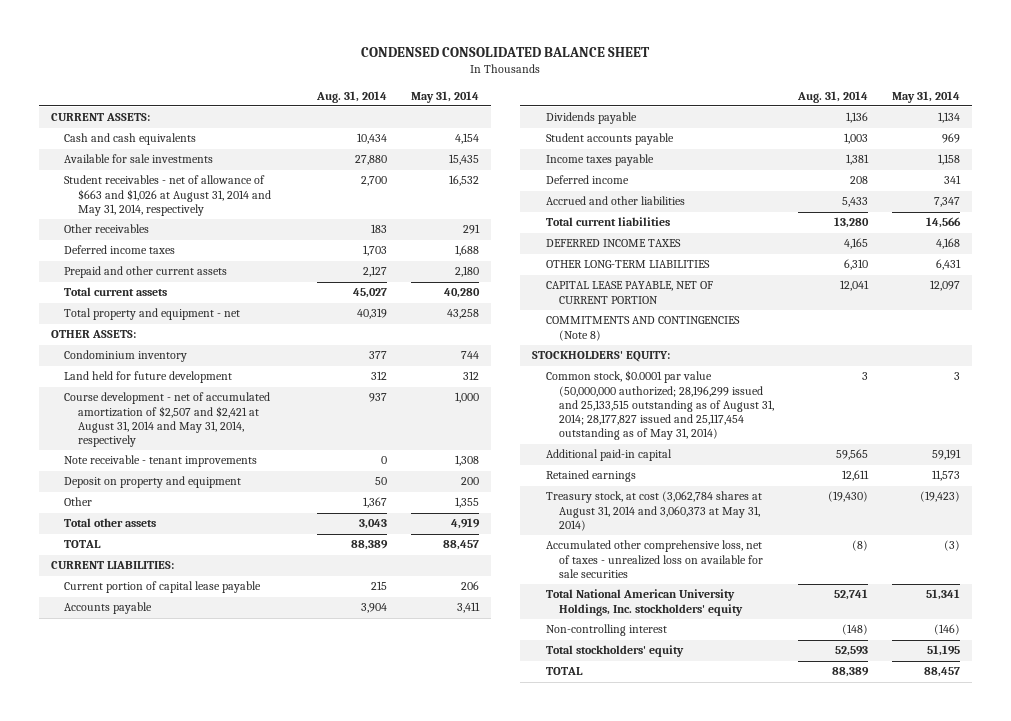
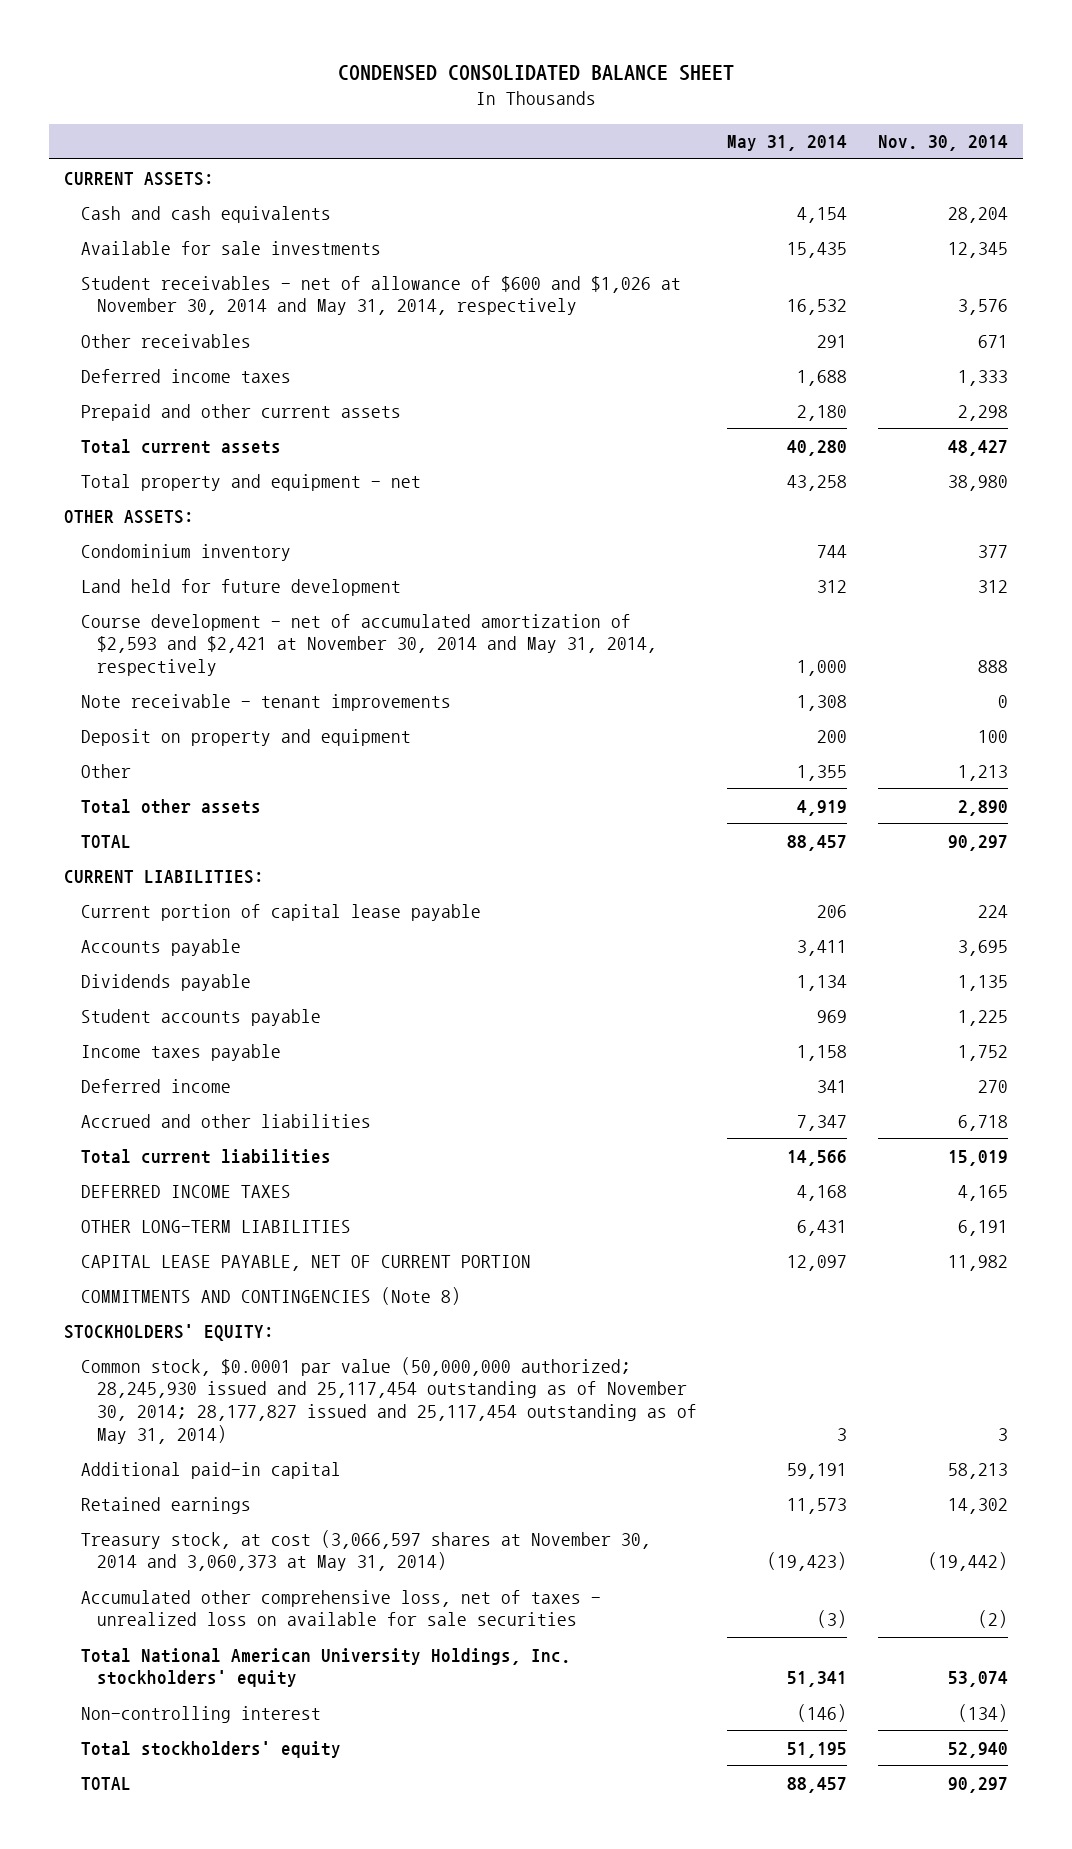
[315,90,387,103] Aug. 31, 2014 -> none
none -> [877,135,1008,152] Nov. 30, 2014
[64,175,271,216] Student receivables - net of allowance of $663 and $1,026 at August 31, 2014 and May 31, 2014, respectively -> [80,275,681,316] Student receivables - net of allowance of $600 and $1,026 at November 30, 2014 and May 31, 2014, respectively
[64,392,271,448] Course development - net of accumulated amortization of $2,507 and $2,421 at August 31, 2014 and May 31, 2014, respectively -> [80,613,657,677] Course development - net of accumulated amortization of $2,593 and $2,421 at November 30, 2014 and May 31, 2014, respectively
[545,370,774,441] Common stock, $0.0001 par value (50,000,000 authorized; 28,196,299 issued and 25,133,515 outstanding as of August 31, 2014; 28,177,827 issued and 25,117,454 outstanding as of May 31, 2014) -> [80,1356,697,1444] Common stock, $0.0001 par value (50,000,000 authorized; 28,245,930 issued and 25,117,454 outstanding as of November 30, 2014; 28,177,827 issued and 25,117,454 outstanding as of May 31, 2014)
[545,491,762,531] Treasury stock, at cost (3,062,784 shares at August 31, 2014 and 3,060,373 at May 31, 2014) -> [80,1529,651,1572] Treasury stock, at cost (3,066,597 shares at November 30, 2014 and 3,060,373 at May 31, 2014)

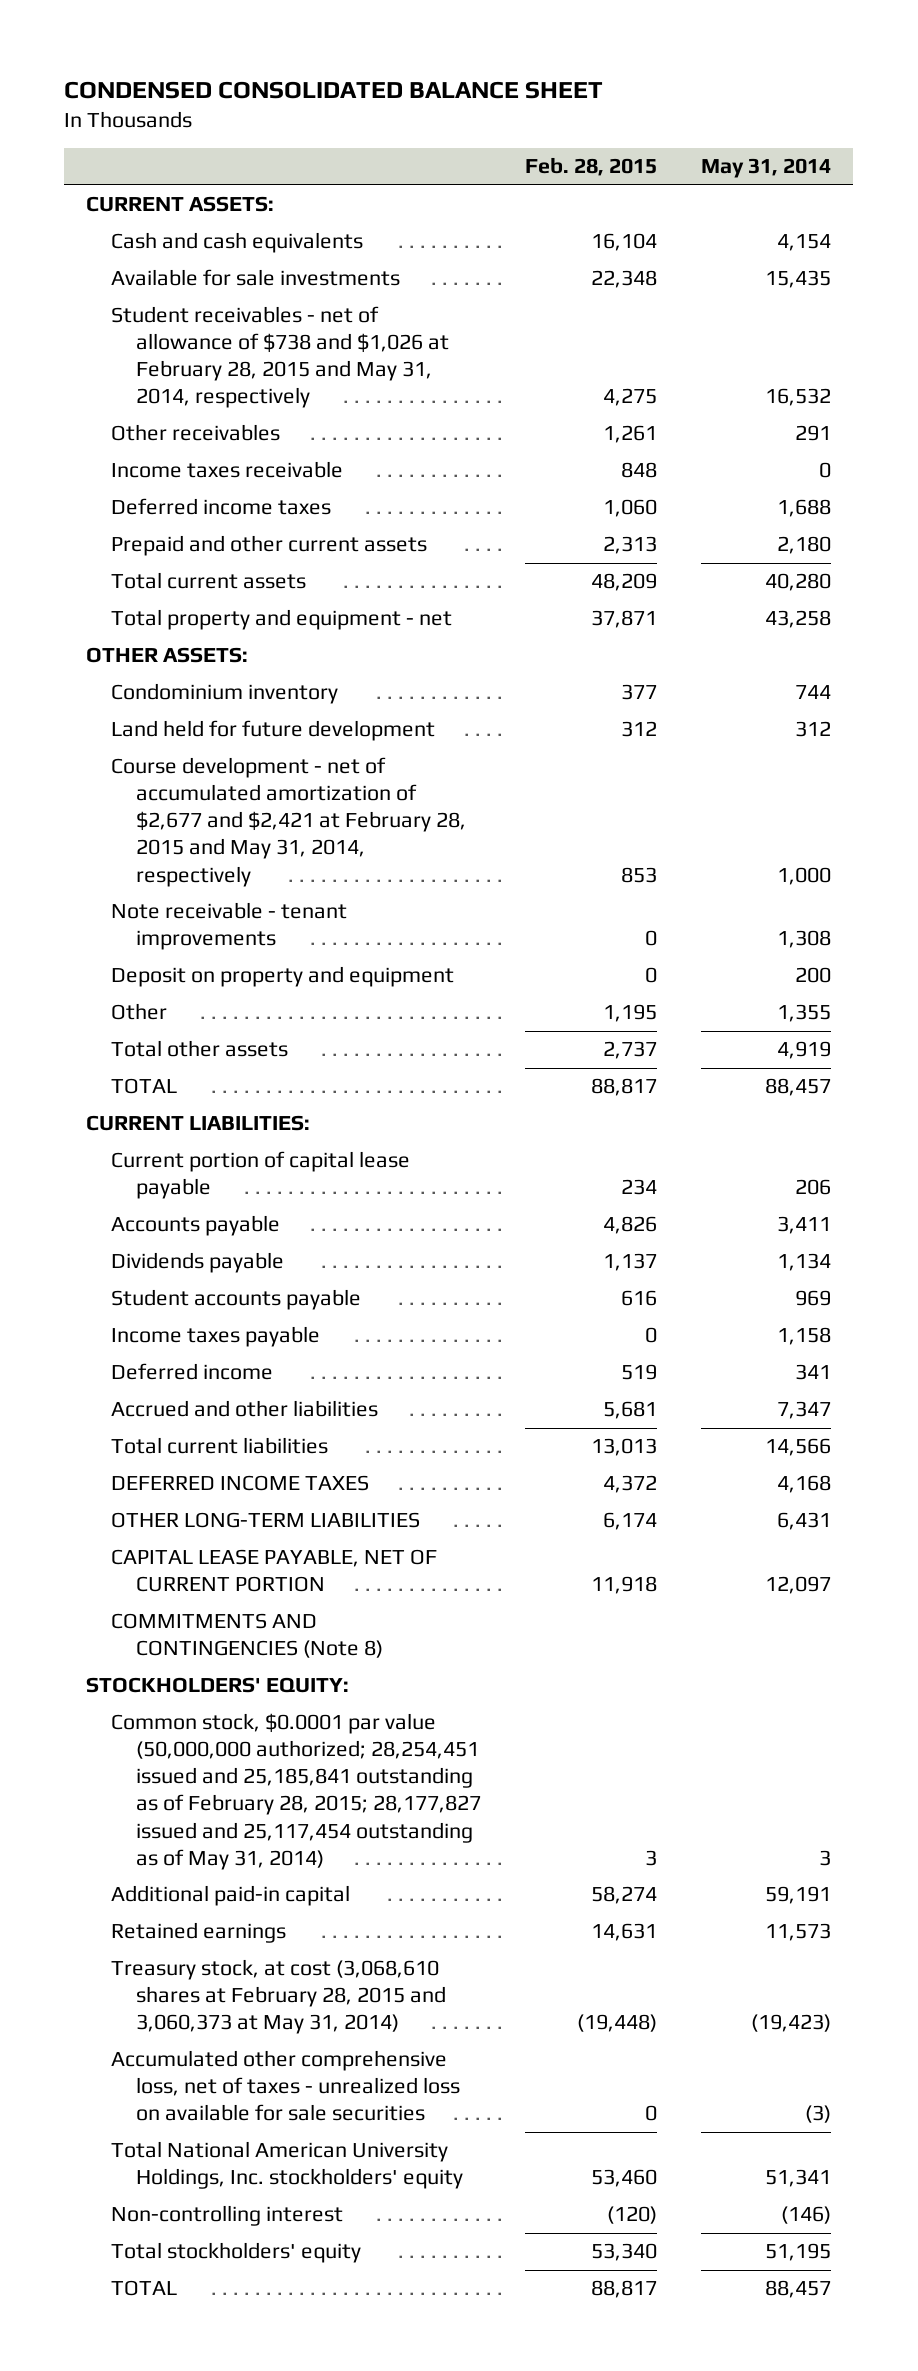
[877,135,1008,152] Nov. 30, 2014 -> none
none -> [525,157,658,177] Feb. 28, 2015
[80,275,681,316] Student receivables - net of allowance of $600 and $1,026 at November 30, 2014 and May 31, 2014, respectively -> [111,306,450,409] Student receivables - net of allowance of $738 and $1,026 at February 28, 2015 and May 31, 2014, respectively
none -> [111,461,344,479] Income taxes receivable
[80,613,657,677] Course development - net of accumulated amortization of $2,593 and $2,421 at November 30, 2014 and May 31, 2014, respectively -> [111,757,467,887] Course development - net of accumulated amortization of $2,677 and $2,421 at February 28, 2015 and May 31, 2014, respectively
[80,1356,697,1444] Common stock, $0.0001 par value (50,000,000 authorized; 28,245,930 issued and 25,117,454 outstanding as of November 30, 2014; 28,177,827 issued and 25,117,454 outstanding as of May 31, 2014) -> [111,1713,482,1870] Common stock, $0.0001 par value (50,000,000 authorized; 28,254,451 issued and 25,185,841 outstanding as of February 28, 2015; 28,177,827 issued and 25,117,454 outstanding as of May 31, 2014)
[80,1529,651,1572] Treasury stock, at cost (3,066,597 shares at November 30, 2014 and 3,060,373 at May 31, 2014) -> [111,1959,447,2035] Treasury stock, at cost (3,068,610 shares at February 28, 2015 and 3,060,373 at May 31, 2014)

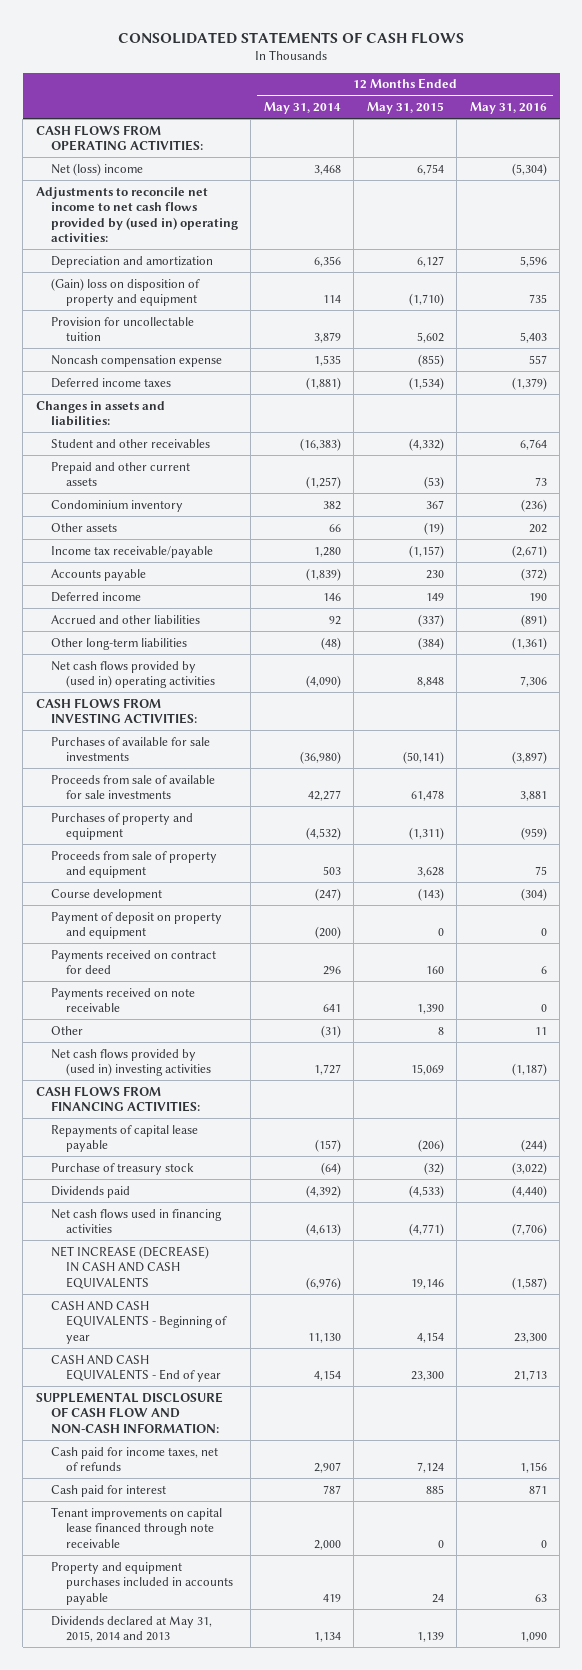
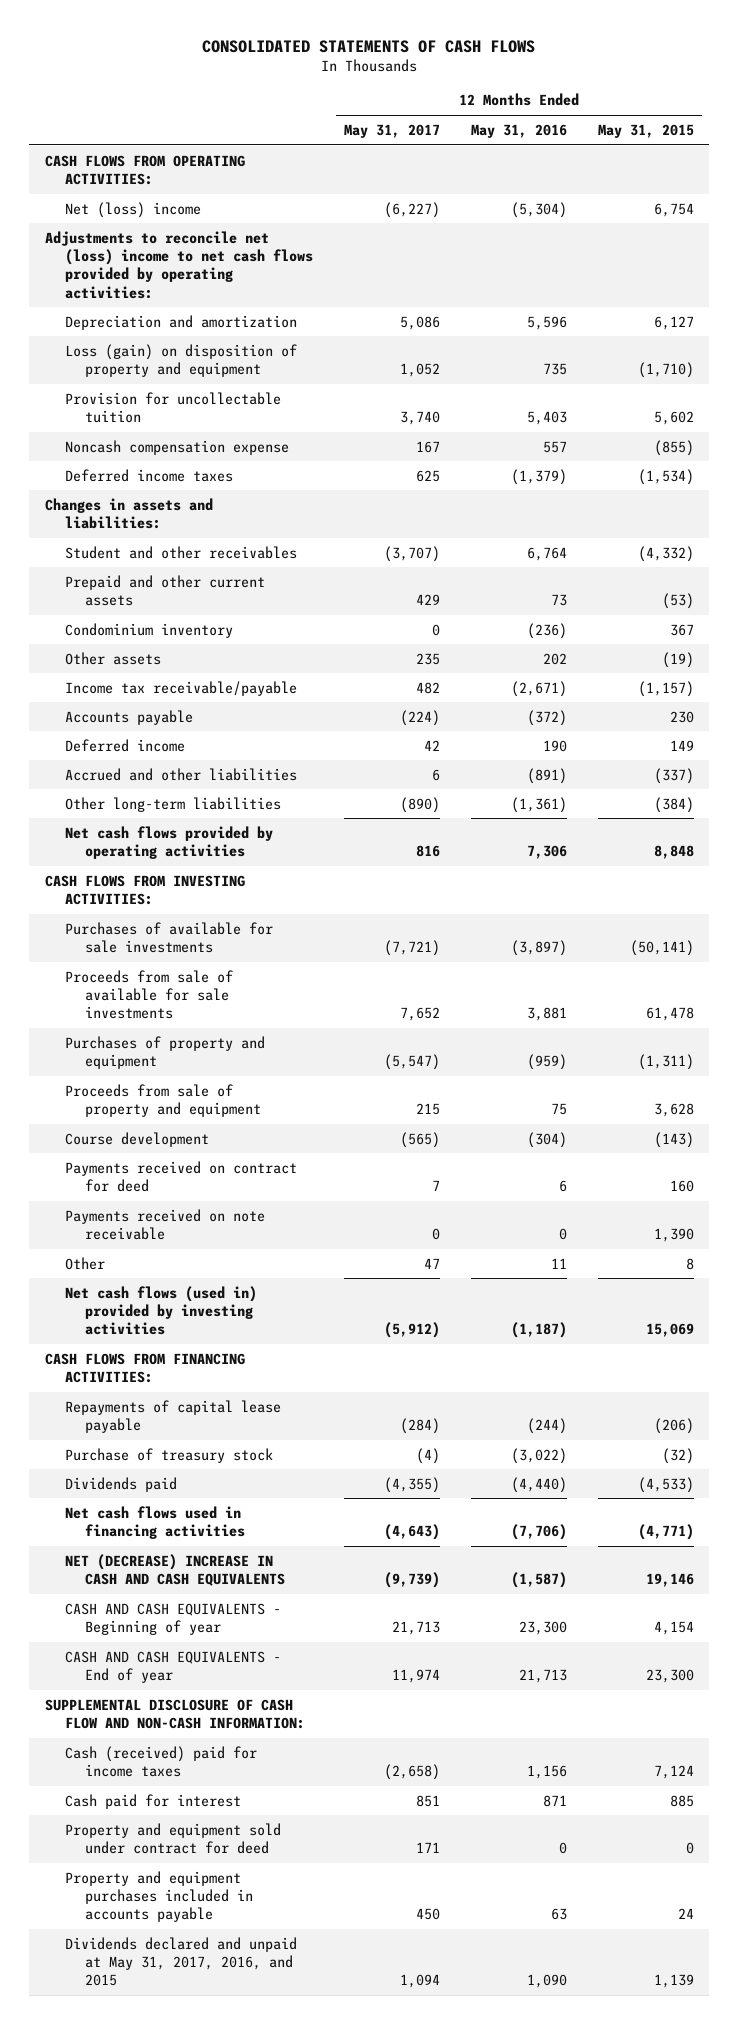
[263,102,341,115] May 31, 2014 -> none
none -> [343,123,440,138] May 31, 2017
[35,186,238,243] Adjustments to reconcile net income to net cash flows provided by (used in) operating activities: -> [44,230,313,299] Adjustments to reconcile net (loss) income to net cash flows provided by operating activities:
[50,277,200,307] (Gain) loss on disposition of property and equipment -> [64,343,297,378] Loss (gain) on disposition of property and equipment
[50,660,216,689] Net cash flows provided by (used in) operating activities -> [64,825,273,860] Net cash flows provided by operating activities
[50,911,222,940] Payment of deposit on property and equipment -> none
[50,1048,212,1077] Net cash flows provided by (used in) investing activities -> [64,1285,257,1336] Net cash flows (used in) provided by investing activities
[50,1245,209,1289] NET INCREASE (DECREASE) IN CASH AND CASH EQUIVALENTS -> [64,1553,286,1587] NET (DECREASE) INCREASE IN CASH AND CASH EQUIVALENTS
[50,1446,218,1472] Cash paid for income taxes, net of refunds -> [64,1745,257,1778] Cash (received) paid for income taxes
[50,1506,222,1548] Tenant improvements on capital lease financed through note receivable -> none
none -> [64,1822,281,1855] Property and equipment sold under contract for deed
[50,1615,212,1643] Dividends declared at May 31, 2015, 2014 and 2013 -> [64,1936,297,1987] Dividends declared and unpaid at May 31, 2017, 2016, and 2015

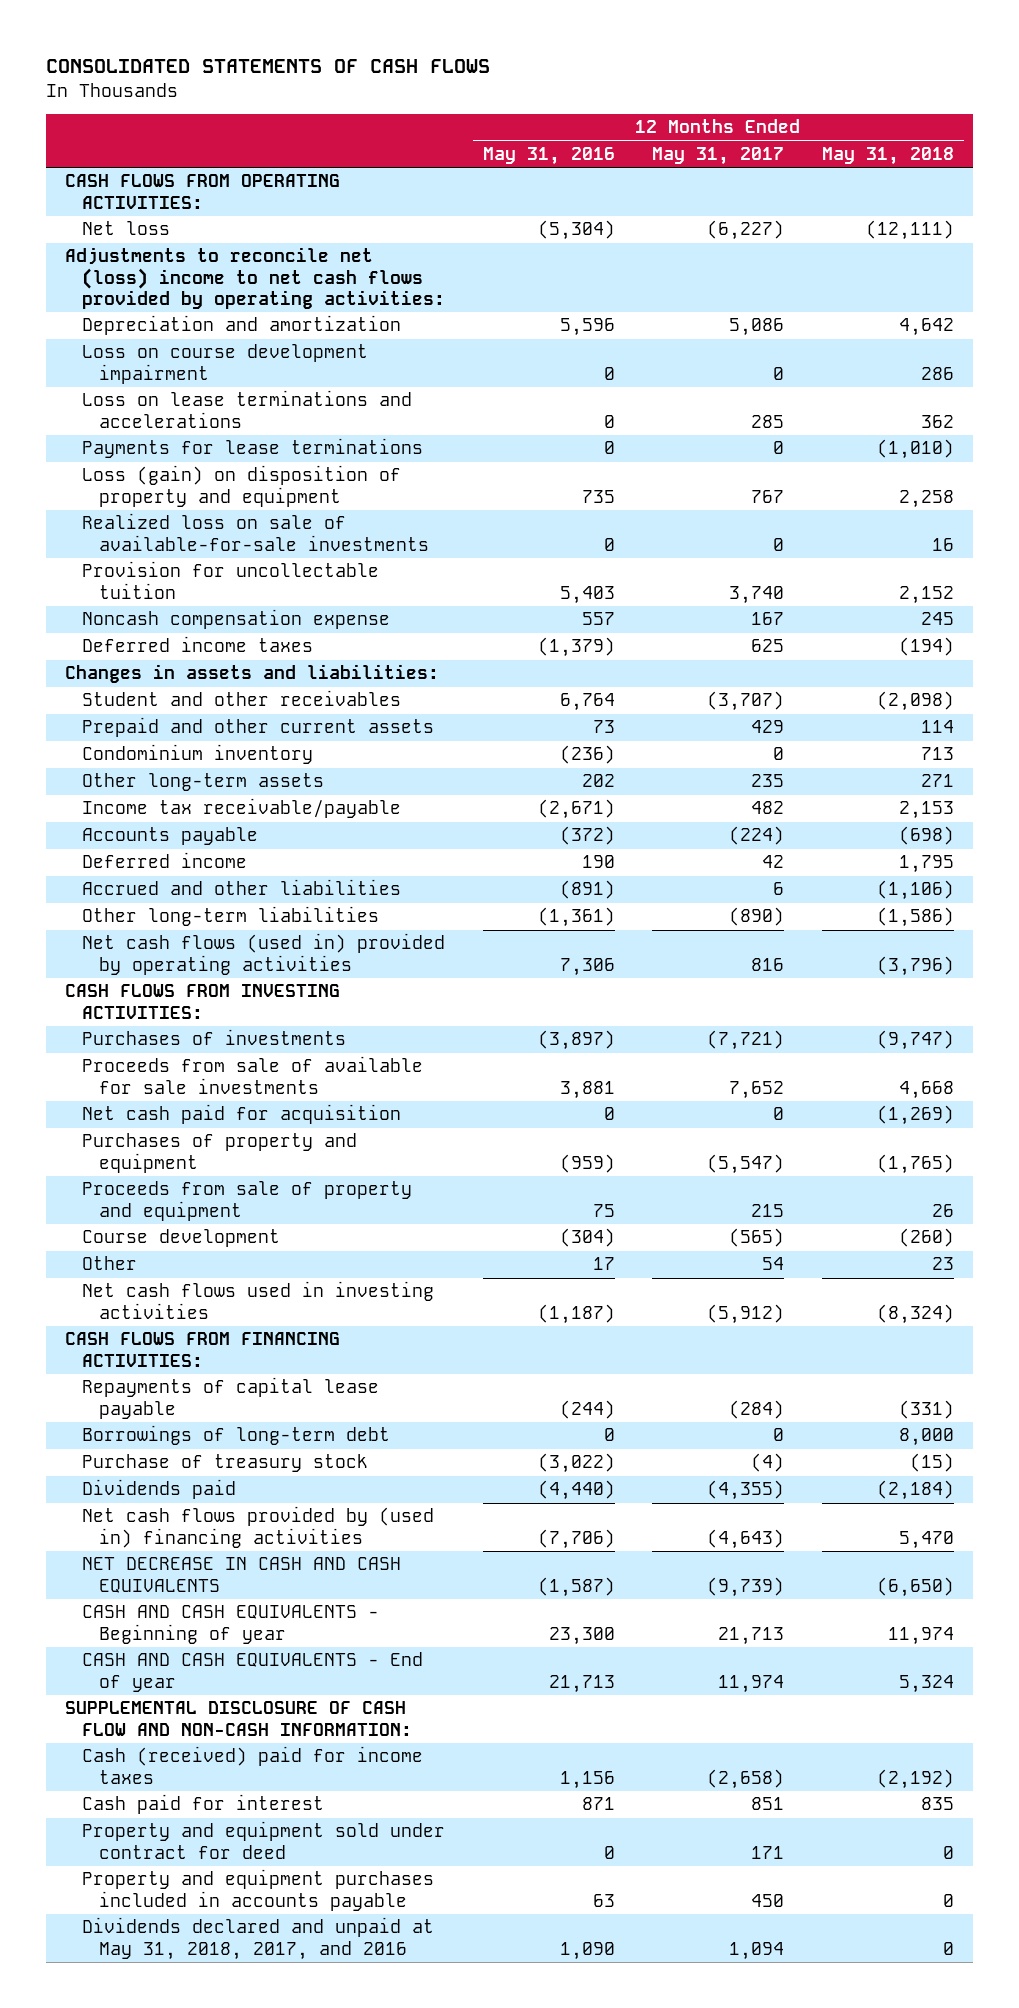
[597,123,694,138] May 31, 2015 -> none
none -> [822,147,955,166] May 31, 2018
[64,201,201,218] Net (loss) income -> [81,221,170,236] Net loss
none -> [81,344,368,384] Loss on course development impairment
none -> [81,390,412,428] Loss on lease terminations and accelerations
none -> [81,438,423,459] Payments for lease terminations
[399,363,440,378] 1,052 -> [751,489,785,503] 767
none -> [81,513,429,551] Realized loss on sale of available-for-sale investments
[64,651,161,665] Other assets -> [81,773,324,792] Other long-term assets
[64,825,273,860] Net cash flows provided by operating activities -> [81,933,445,975] Net cash flows (used in) provided by operating activities
[64,921,273,954] Purchases of available for sale investments -> [81,1029,346,1046] Purchases of investments
none -> [81,1104,401,1125] Net cash paid for acquisition
[64,1160,297,1193] Payments received on contract for deed -> none
[64,1208,265,1241] Payments received on note receivable -> none
[423,1257,440,1269] 47 -> [762,1257,785,1271] 54
[550,1257,567,1269] 11 -> [592,1257,615,1271] 17
[64,1285,257,1336] Net cash flows (used in) provided by investing activities -> [81,1281,434,1319] Net cash flows used in investing activities
none -> [81,1425,390,1446] Borrowings of long-term debt
[64,1505,246,1540] Net cash flows used in financing activities -> [81,1506,434,1548] Net cash flows provided by (used in) financing activities
[64,1553,286,1587] NET (DECREASE) INCREASE IN CASH AND CASH EQUIVALENTS -> [81,1557,401,1593] NET DECREASE IN CASH AND CASH EQUIVALENTS
[64,1936,297,1987] Dividends declared and unpaid at May 31, 2017, 2016, and 2015 -> [81,1917,434,1960] Dividends declared and unpaid at May 31, 2018, 2017, and 2016

